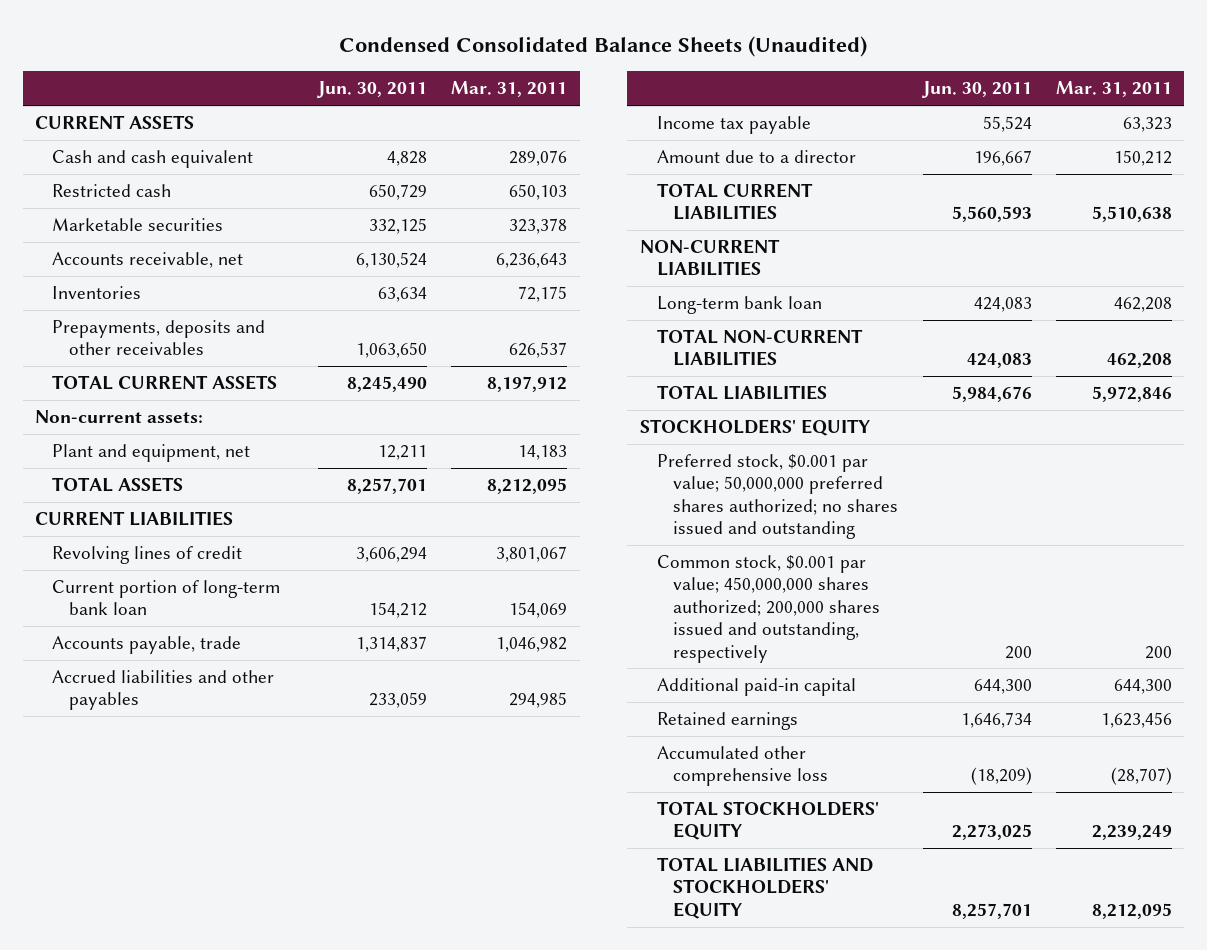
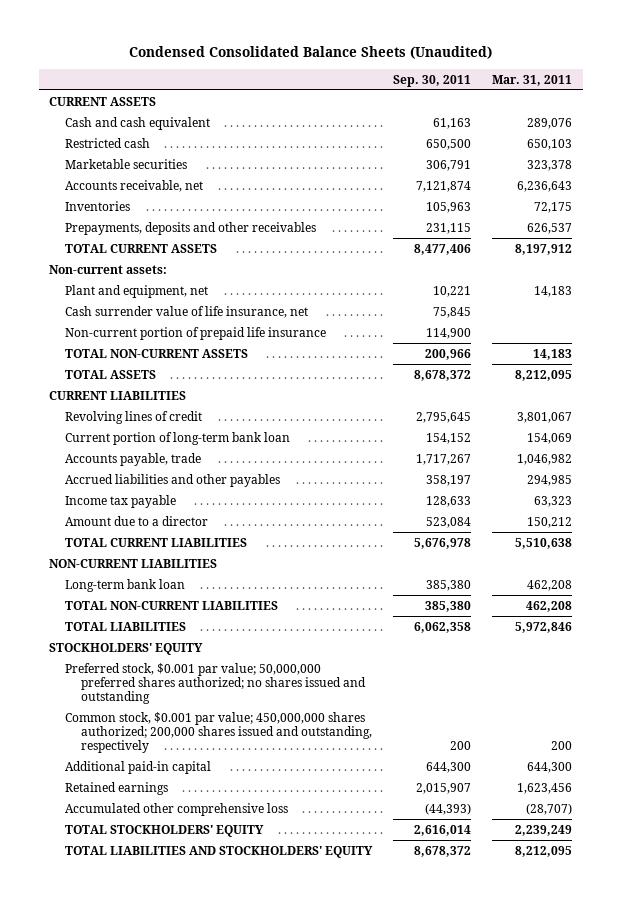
[317,81,428,99] Jun. 30, 2011 -> none
none -> [393,74,472,87] Sep. 30, 2011
none -> [65,305,309,318] Cash surrender value of life insurance, net
none -> [65,326,327,340] Non-current portion of prepaid life insurance
none -> [65,348,249,358] TOTAL NON-CURRENT ASSETS

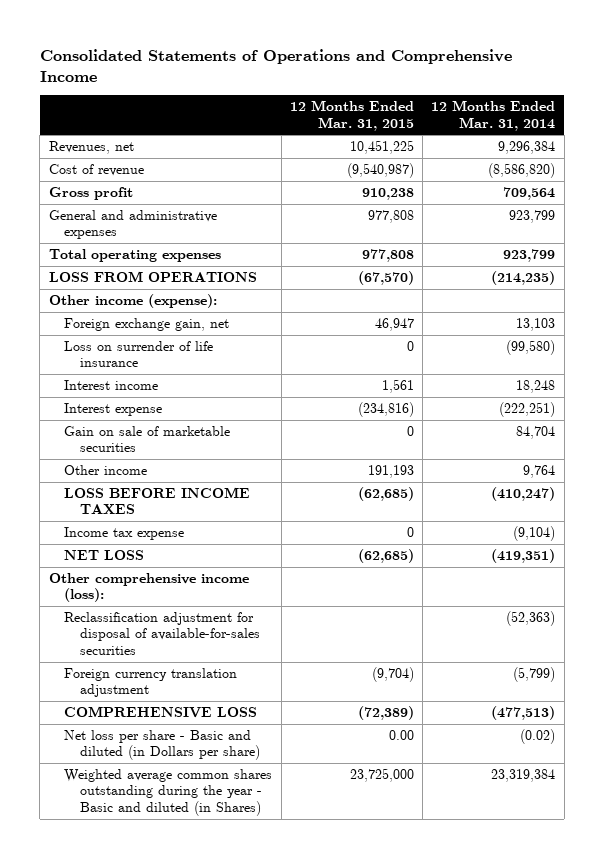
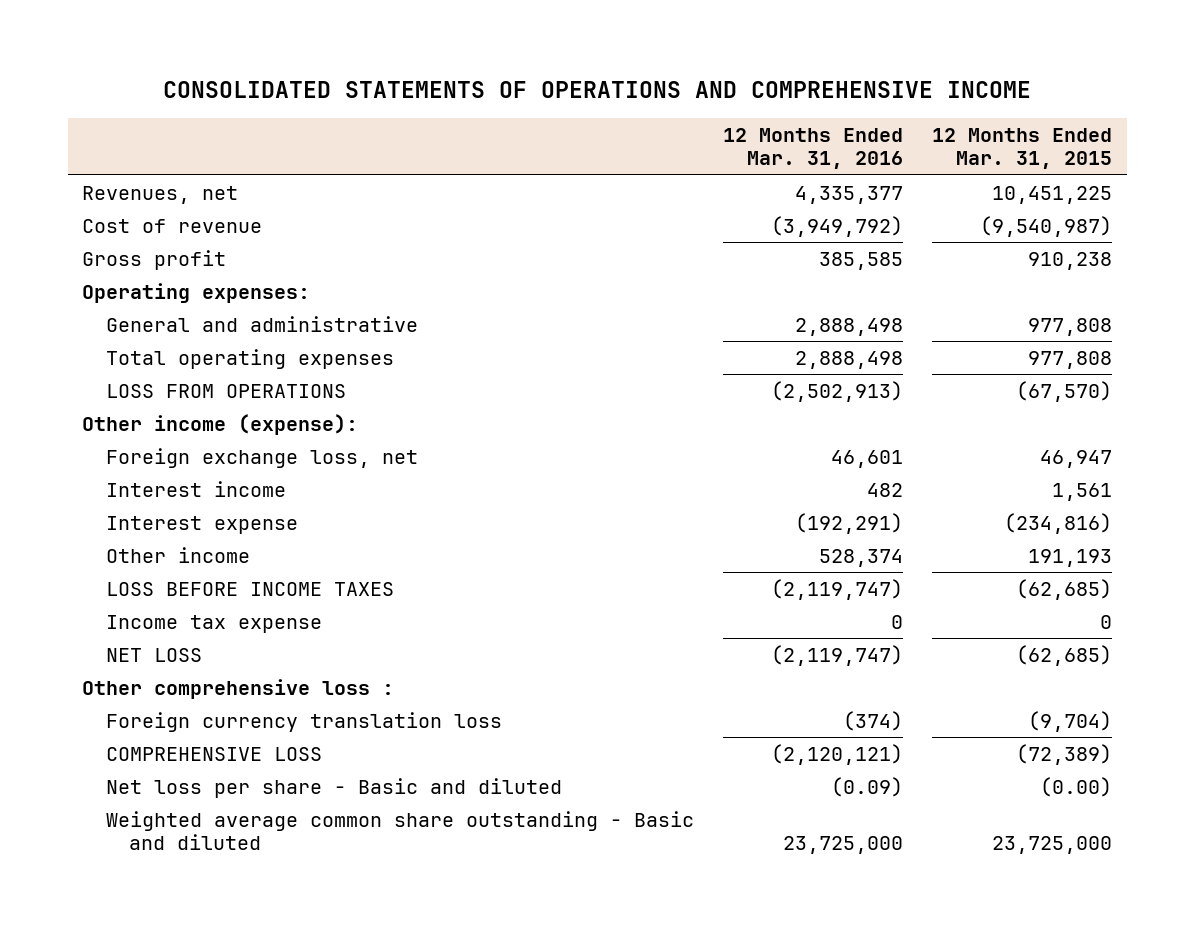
[39,48,512,82] Consolidated Statements of Operations and Comprehensive Income -> [163,81,1032,99] CONSOLIDATED STATEMENTS OF OPERATIONS AND COMPREHENSIVE INCOME
[431,100,556,131] 12 Months Ended Mar. 31, 2014 -> none
none -> [723,128,904,170] 12 Months Ended Mar. 31, 2016
none -> [82,282,311,303] Operating expenses:
[48,209,217,240] General and administrative expenses -> [105,315,418,332] General and administrative
[64,340,214,368] Loss on surrender of life insurance -> none
[64,317,230,331] Foreign exchange gain, net -> [105,447,418,468] Foreign exchange loss, net
[64,425,231,453] Gain on sale of marketable securities -> none
[64,611,260,655] Reclassification adjustment for disposal of available-for-sales securities -> none
[48,572,249,603] Other comprehensive income (loss): -> [82,678,395,699] Other comprehensive loss :
[64,667,238,698] Foreign currency translation adjustment -> [105,711,502,732] Foreign currency translation loss
[64,729,260,761] Net loss per share - Basic and diluted (in Dollars per share) -> [105,777,562,798] Net loss per share - Basic and diluted
[388,729,414,740] 0.00 -> [1040,776,1113,797] (0.00)
[64,768,273,816] Weighted average common shares outstanding during the year - Basic and diluted (in Shares) -> [105,810,694,851] Weighted average common share outstanding - Basic and diluted

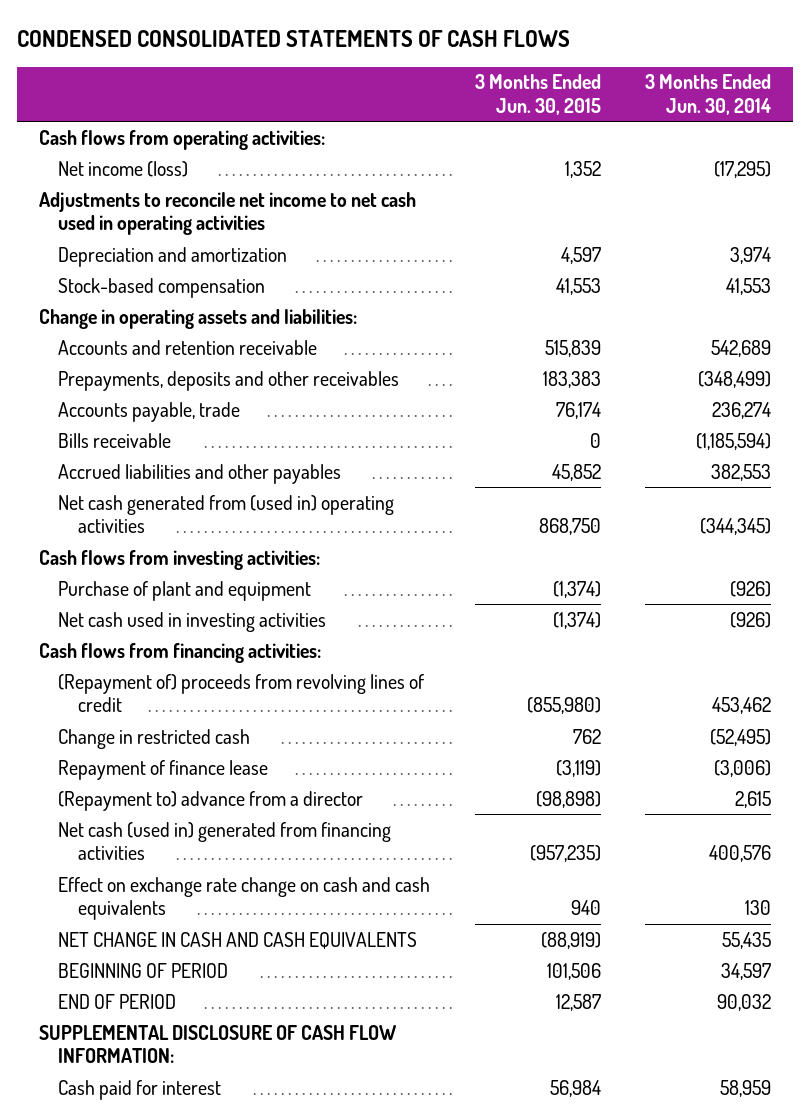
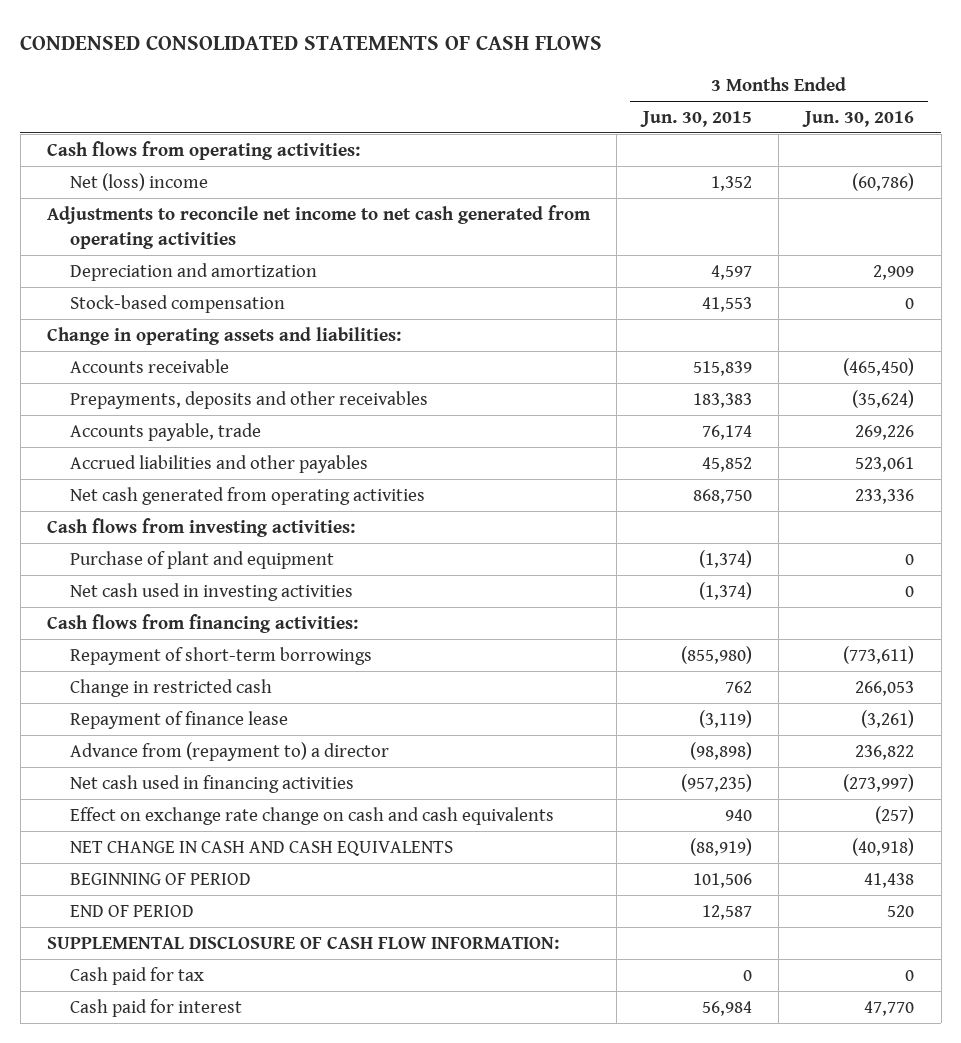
[645,74,772,115] 3 Months Ended Jun. 30, 2014 -> none
none -> [802,110,915,127] Jun. 30, 2016
[58,160,189,177] Net income (loss) -> [69,172,208,191] Net (loss) income
[38,191,416,236] Adjustments to reconcile net income to net cash used in operating activities -> [46,204,591,249] Adjustments to reconcile net income to net cash generated from operating activities
[58,339,318,355] Accounts and retention receivable -> [69,358,229,373] Accounts receivable
[58,432,172,448] Bills receivable -> none
[58,494,395,534] Net cash generated from (used in) operating activities -> [69,486,425,505] Net cash generated from operating activities
[58,673,425,713] (Repayment of) proceeds from revolving lines of credit -> [69,646,372,665] Repayment of short-term borrowings
[58,790,364,811] (Repayment to) advance from a director -> [69,741,389,761] Advance from (repayment to) a director
[58,821,392,861] Net cash (used in) generated from financing activities -> [69,774,354,793] Net cash used in financing activities
none -> [69,966,204,985] Cash paid for tax

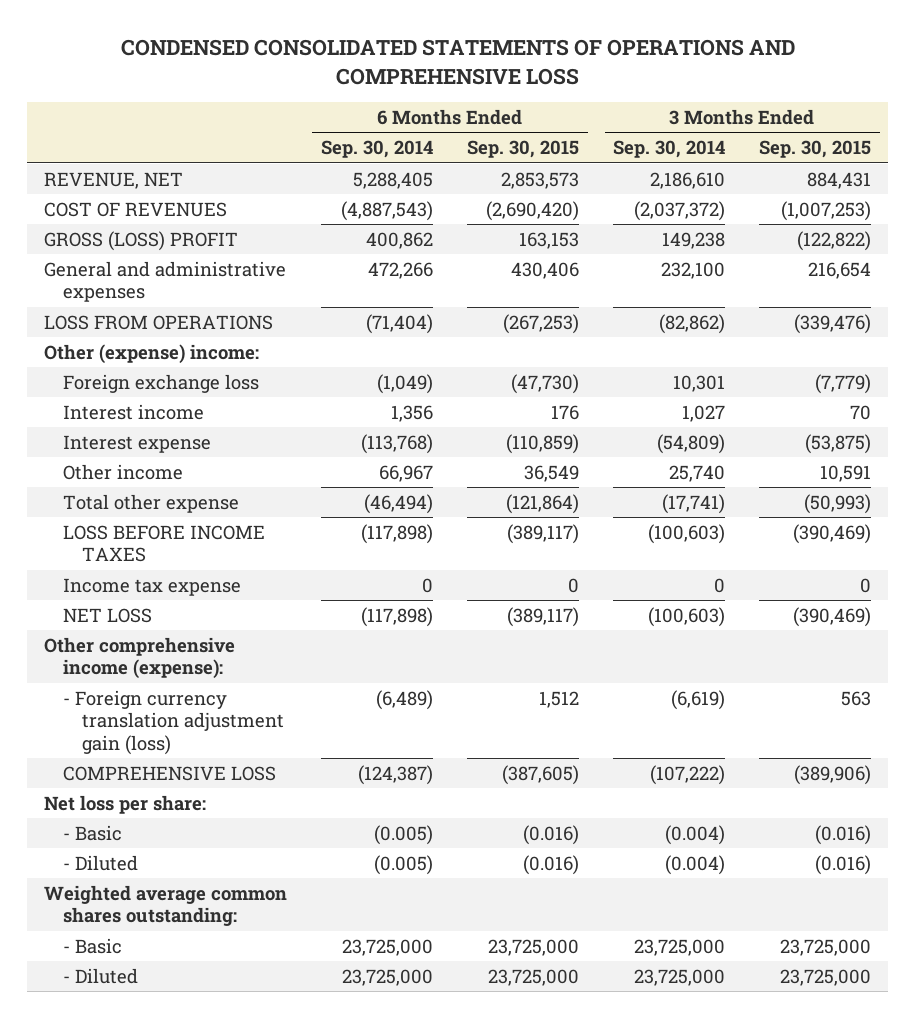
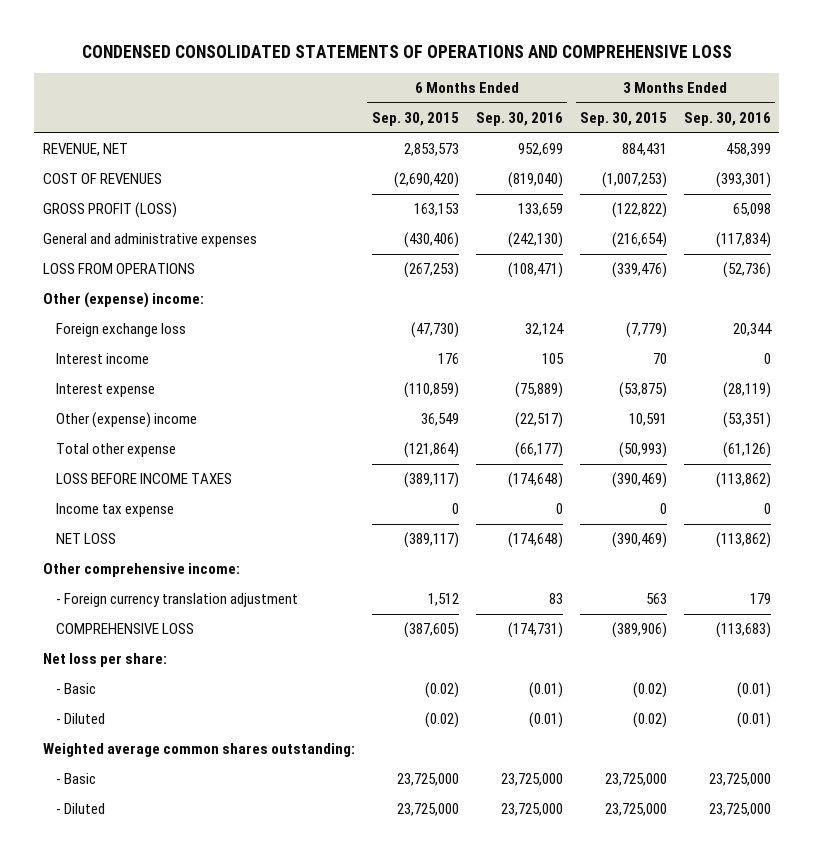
[320,140,433,159] Sep. 30, 2014 -> none
[613,140,726,159] Sep. 30, 2014 -> none
none -> [475,112,563,127] Sep. 30, 2016
none -> [683,112,771,127] Sep. 30, 2016
[43,230,238,251] GROSS (LOSS) PROFIT -> [42,202,177,219] GROSS PROFIT (LOSS)
[511,261,580,279] 430,406 -> [403,232,459,249] (430,406)
[808,261,872,279] 216,654 -> [611,232,667,249] (216,654)
[62,463,183,480] Other income -> [56,412,198,429] Other (expense) income
[43,636,235,680] Other comprehensive income (expense): -> [42,563,240,578] Other comprehensive income:
[62,689,284,755] - Foreign currency translation adjustment gain (loss) -> [56,593,299,608] - Foreign currency translation adjustment
[523,824,580,845] (0.016) -> [424,682,459,699] (0.02)
[815,824,872,845] (0.016) -> [632,682,667,699] (0.02)
[523,854,580,875] (0.016) -> [424,712,459,729] (0.02)
[815,854,872,875] (0.016) -> [632,712,667,729] (0.02)

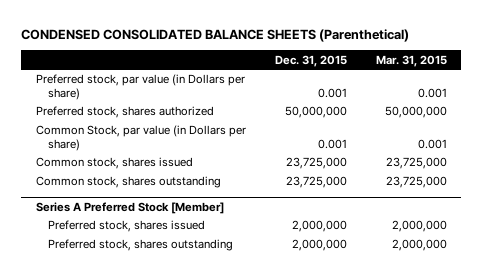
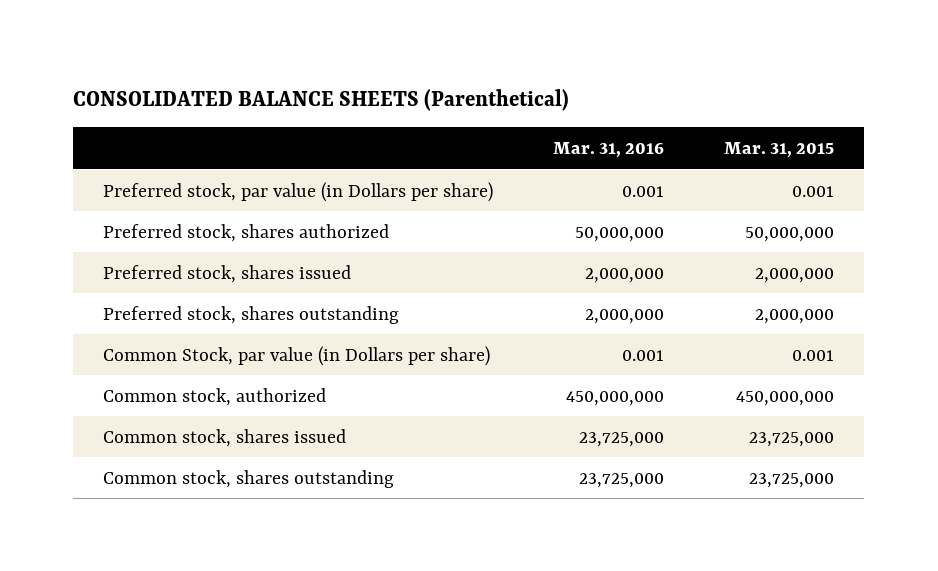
[21,29,410,43] CONDENSED CONSOLIDATED BALANCE SHEETS (Parenthetical) -> [73,89,570,112] CONSOLIDATED BALANCE SHEETS (Parenthetical)
[274,54,347,67] Dec. 31, 2015 -> none
none -> [553,141,665,158] Mar. 31, 2016
none -> [103,264,352,283] Preferred stock, shares issued
none -> [103,305,400,324] Preferred stock, shares outstanding
none -> [103,387,327,406] Common stock, authorized
[35,201,224,214] Series A Preferred Stock [Member] -> none
[48,220,206,233] Preferred stock, shares issued -> none
[48,239,234,252] Preferred stock, shares outstanding -> none

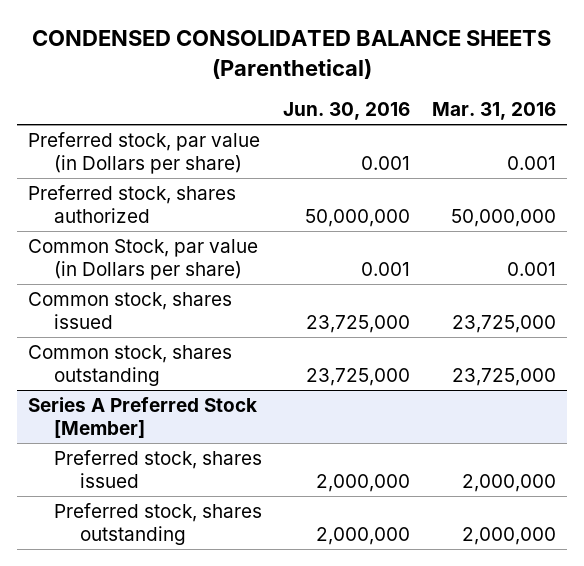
[73,89,570,112] CONSOLIDATED BALANCE SHEETS (Parenthetical) -> [31,30,551,79] CONDENSED CONSOLIDATED BALANCE SHEETS (Parenthetical)
[724,141,835,158] Mar. 31, 2015 -> none
none -> [283,102,411,121] Jun. 30, 2016
[103,264,352,283] Preferred stock, shares issued -> none
[103,305,400,324] Preferred stock, shares outstanding -> none
[103,387,327,406] Common stock, authorized -> none
none -> [27,396,257,439] Series A Preferred Stock [Member]
none -> [53,449,262,489] Preferred stock, shares issued
none -> [53,502,262,546] Preferred stock, shares outstanding

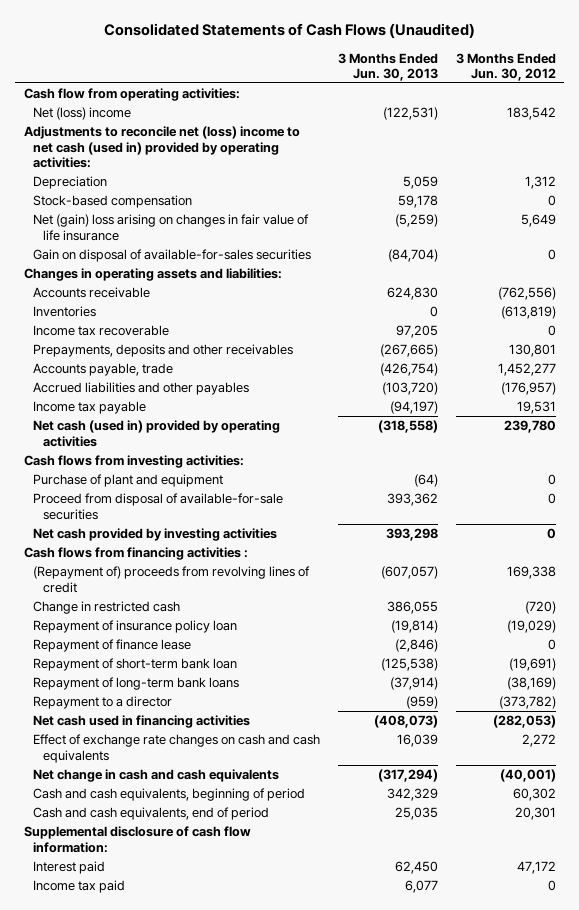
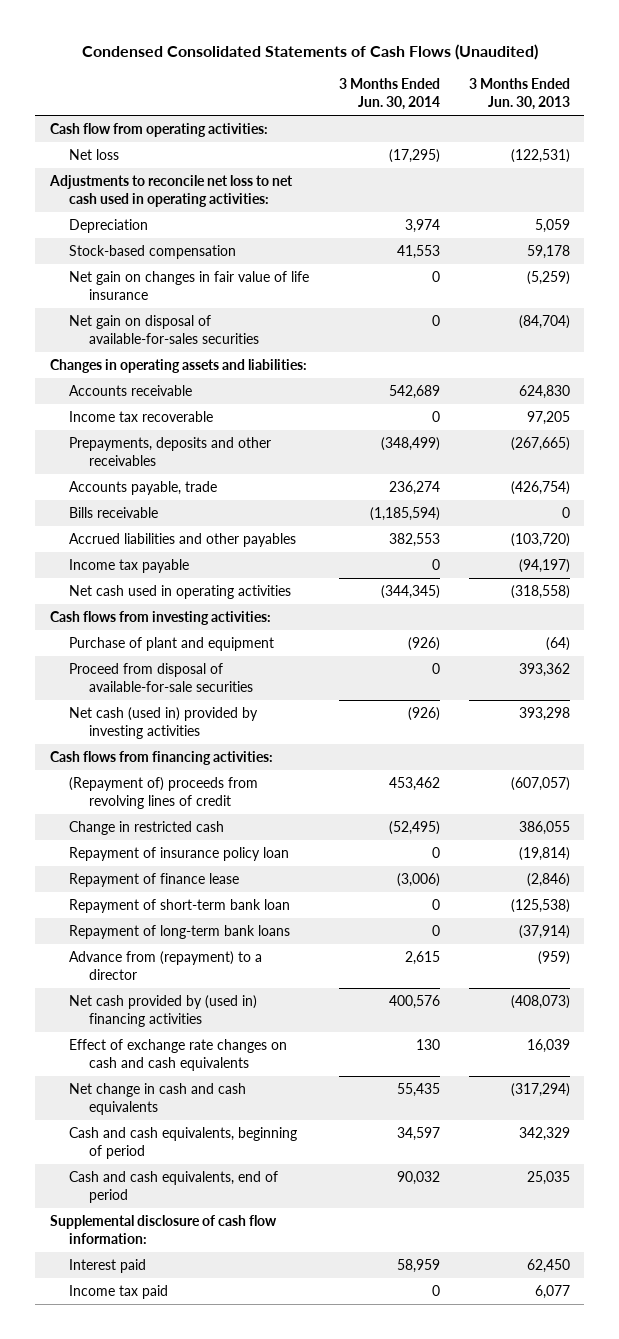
[103,23,475,39] Consolidated Statements of Cash Flows (Unaudited) -> [81,43,538,60] Condensed Consolidated Statements of Cash Flows (Unaudited)
[455,52,556,82] 3 Months Ended Jun. 30, 2012 -> none
none -> [338,78,440,111] 3 Months Ended Jun. 30, 2014
[33,107,132,121] Net (loss) income -> [69,149,120,161] Net loss
[23,126,300,169] Adjustments to reconcile net (loss) income to net cash (used in) provided by operating activities: -> [48,175,293,208] Adjustments to reconcile net loss to net cash used in operating activities:
[33,214,310,241] Net (gain) loss arising on changes in fair value of life insurance -> [69,271,310,301] Net gain on changes in fair value of life insurance
[33,249,312,263] Gain on disposal of available-for-sales securities -> [69,315,260,345] Net gain on disposal of available-for-sales securities
[33,306,97,318] Inventories -> none
none -> [69,507,159,519] Bills receivable
[33,420,281,447] Net cash (used in) provided by operating activities -> [69,585,292,600] Net cash used in operating activities
[33,528,278,542] Net cash provided by investing activities -> [69,707,259,740] Net cash (used in) provided by investing activities
[23,547,248,561] Cash flows from financing activities : -> [49,751,273,766] Cash flows from financing activities:
[33,696,173,710] Repayment to a director -> [69,951,263,981] Advance from (repayment) to a director
[33,715,251,729] Net cash used in financing activities -> [69,995,258,1028] Net cash provided by (used in) financing activities

